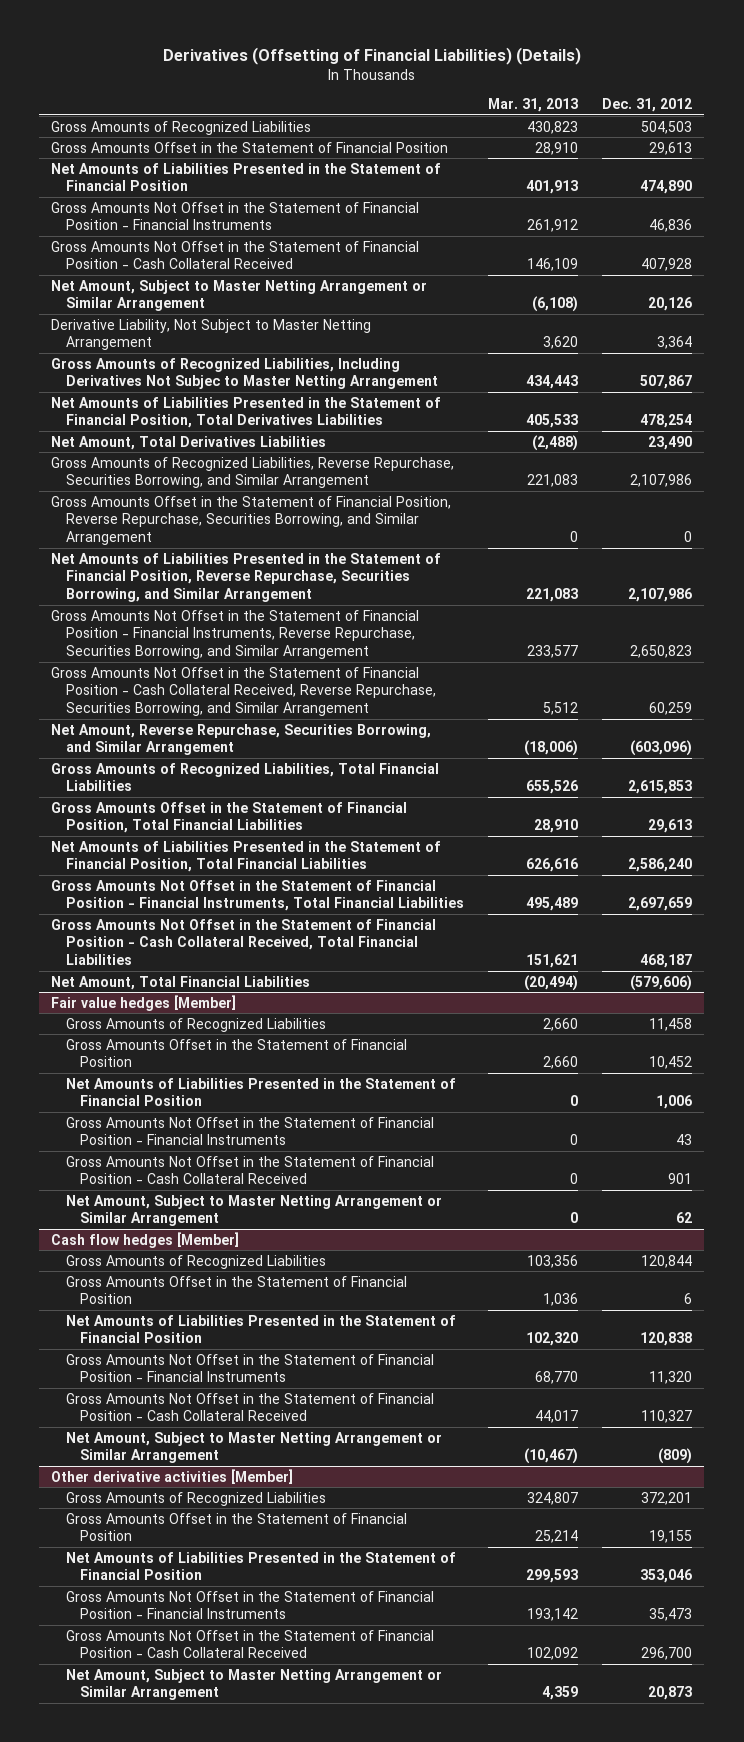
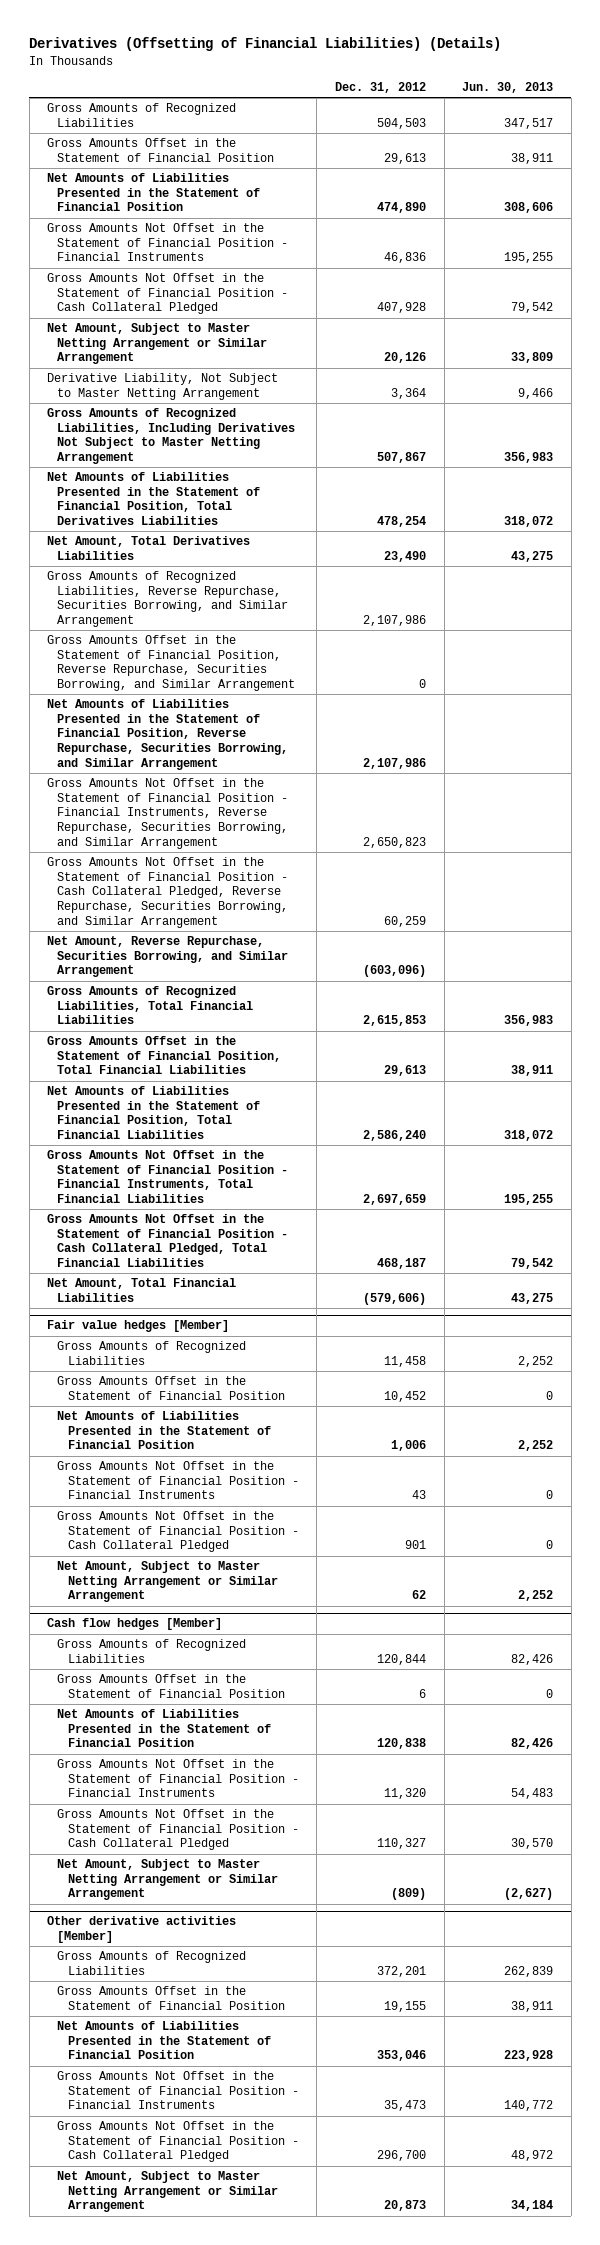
[487,98,578,113] Mar. 31, 2013 -> none
none -> [462,81,554,93] Jun. 30, 2013
[51,240,420,270] Gross Amounts Not Offset in the Statement of Financial Position - Cash Collateral Received -> [47,273,289,315] Gross Amounts Not Offset in the Statement of Financial Position - Cash Collateral Pledged
[51,357,438,390] Gross Amounts of Recognized Liabilities, Including Derivatives Not Subjec to Master Netting Arrangement -> [47,408,296,465] Gross Amounts of Recognized Liabilities, Including Derivatives Not Subject to Master Netting Arrangement
[51,666,436,717] Gross Amounts Not Offset in the Statement of Financial Position - Cash Collateral Received, Reverse Repurchase, Securities Borrowing, and Similar Arrangement -> [47,857,289,928] Gross Amounts Not Offset in the Statement of Financial Position - Cash Collateral Pledged, Reverse Repurchase, Securities Borrowing, and Similar Arrangement
[51,918,437,966] Gross Amounts Not Offset in the Statement of Financial Position - Cash Collateral Received, Total Financial Liabilities -> [47,1214,289,1268] Gross Amounts Not Offset in the Statement of Financial Position - Cash Collateral Pledged, Total Financial Liabilities
[65,1155,434,1185] Gross Amounts Not Offset in the Statement of Financial Position - Cash Collateral Received -> [57,1511,299,1553] Gross Amounts Not Offset in the Statement of Financial Position - Cash Collateral Pledged
[65,1392,434,1422] Gross Amounts Not Offset in the Statement of Financial Position - Cash Collateral Received -> [57,1809,299,1851] Gross Amounts Not Offset in the Statement of Financial Position - Cash Collateral Pledged
[65,1629,434,1659] Gross Amounts Not Offset in the Statement of Financial Position - Cash Collateral Received -> [57,2121,299,2163] Gross Amounts Not Offset in the Statement of Financial Position - Cash Collateral Pledged

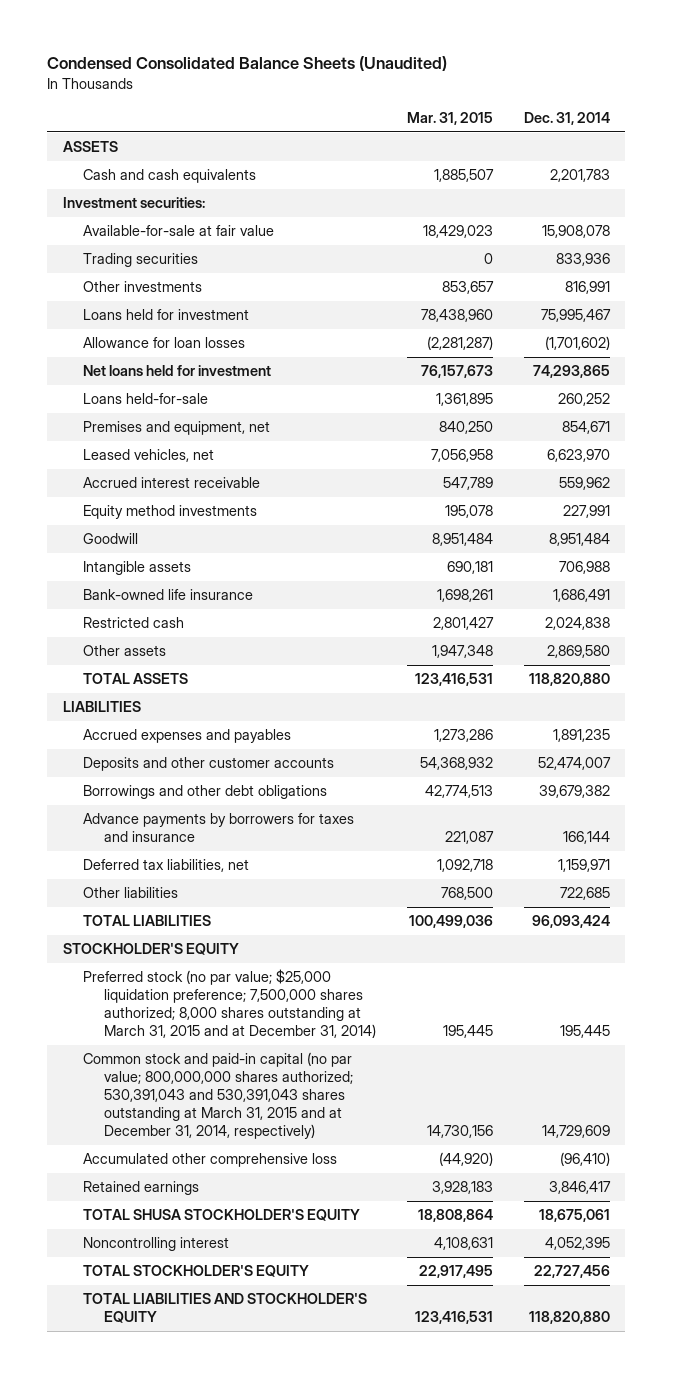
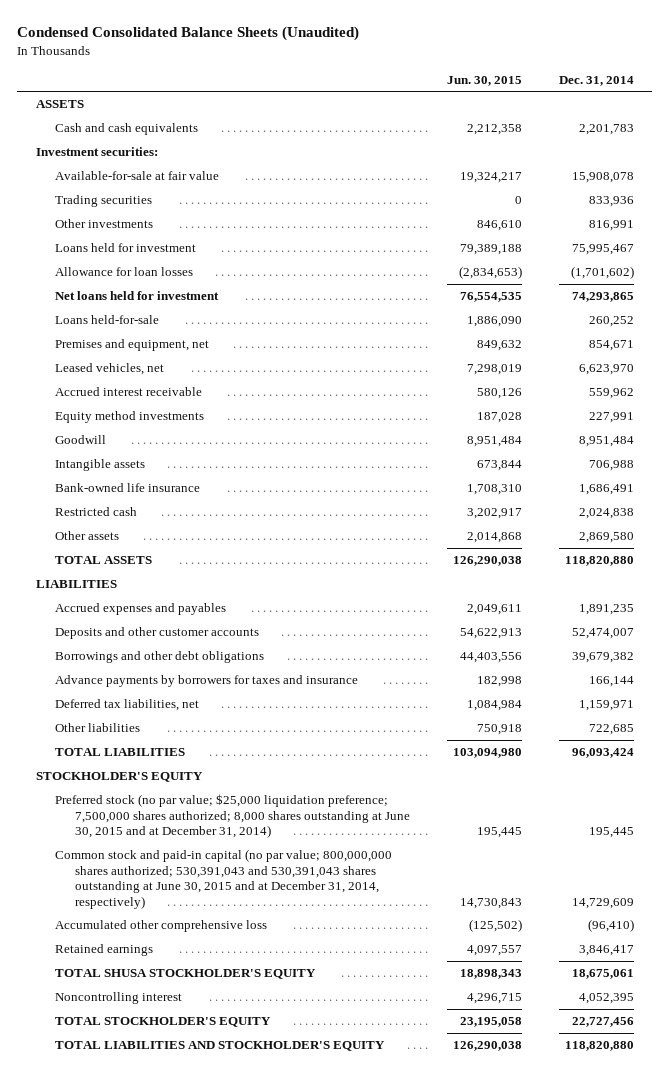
[406,111,493,125] Mar. 31, 2015 -> none
none -> [446,75,522,86] Jun. 30, 2015
[83,969,376,1039] Preferred stock (no par value; $25,000 liquidation preference; 7,500,000 shares authorized; 8,000 shares outstanding at March 31, 2015 and at December 31, 2014) -> [55,794,410,839] Preferred stock (no par value; $25,000 liquidation preference; 7,500,000 shares authorized; 8,000 shares outstanding at June 30, 2015 and at December 31, 2014)
[83,1052,353,1139] Common stock and paid-in capital (no par value; 800,000,000 shares authorized; 530,391,043 and 530,391,043 shares outstanding at March 31, 2015 and at December 31, 2014, respectively) -> [55,849,393,909] Common stock and paid-in capital (no par value; 800,000,000 shares authorized; 530,391,043 and 530,391,043 shares outstanding at June 30, 2015 and at December 31, 2014, respectively)

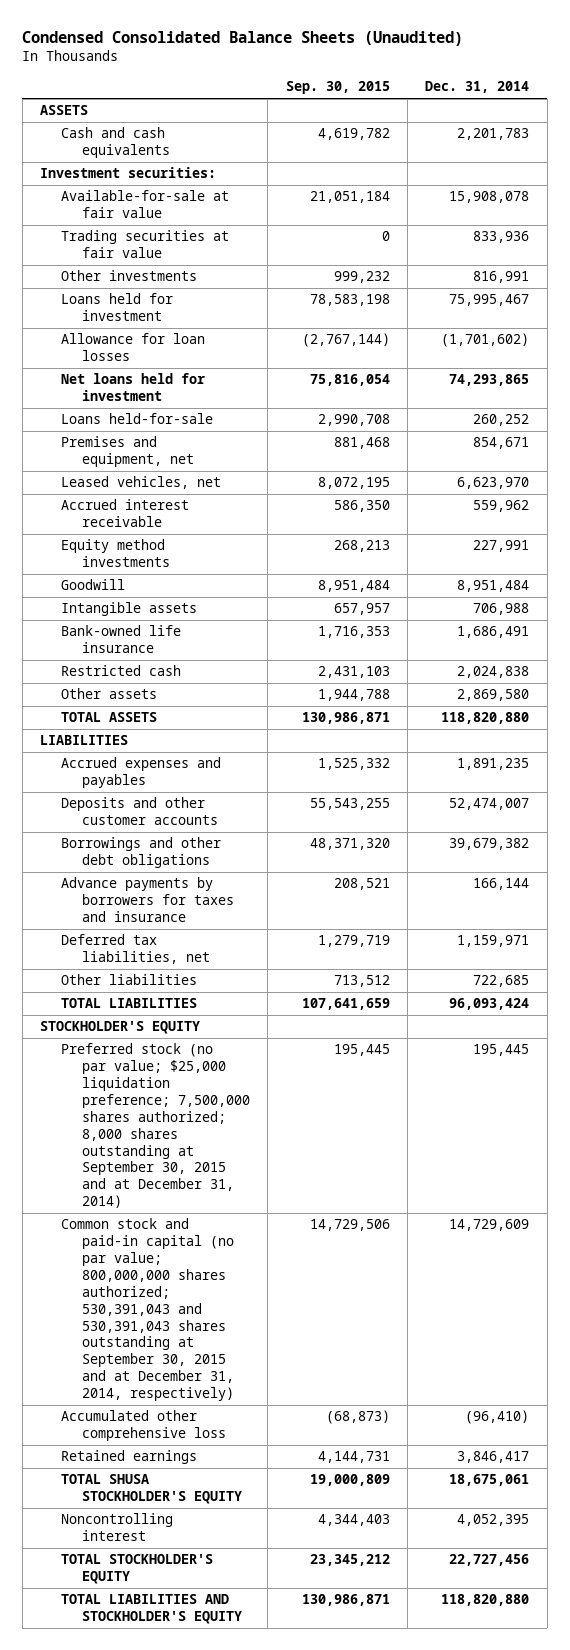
[446,75,522,86] Jun. 30, 2015 -> none
none -> [285,81,390,95] Sep. 30, 2015
[55,195,153,208] Trading securities -> [61,230,230,259] Trading securities at fair value
[55,794,410,839] Preferred stock (no par value; $25,000 liquidation preference; 7,500,000 shares authorized; 8,000 shares outstanding at June 30, 2015 and at December 31, 2014) -> [61,1043,251,1209] Preferred stock (no par value; $25,000 liquidation preference; 7,500,000 shares authorized; 8,000 shares outstanding at September 30, 2015 and at December 31, 2014)
[55,849,393,909] Common stock and paid-in capital (no par value; 800,000,000 shares authorized; 530,391,043 and 530,391,043 shares outstanding at June 30, 2015 and at December 31, 2014, respectively) -> [61,1218,235,1401] Common stock and paid-in capital (no par value; 800,000,000 shares authorized; 530,391,043 and 530,391,043 shares outstanding at September 30, 2015 and at December 31, 2014, respectively)

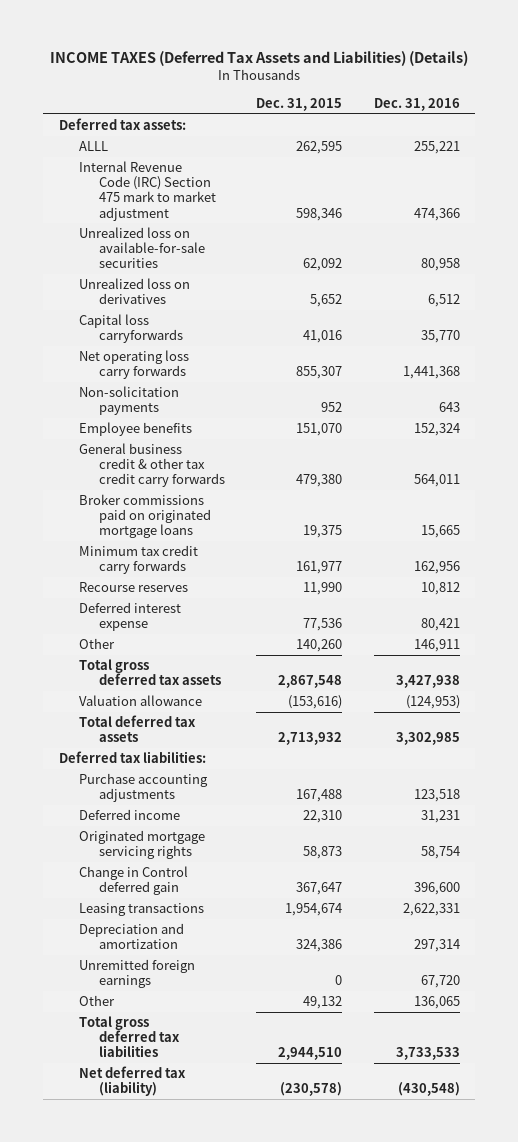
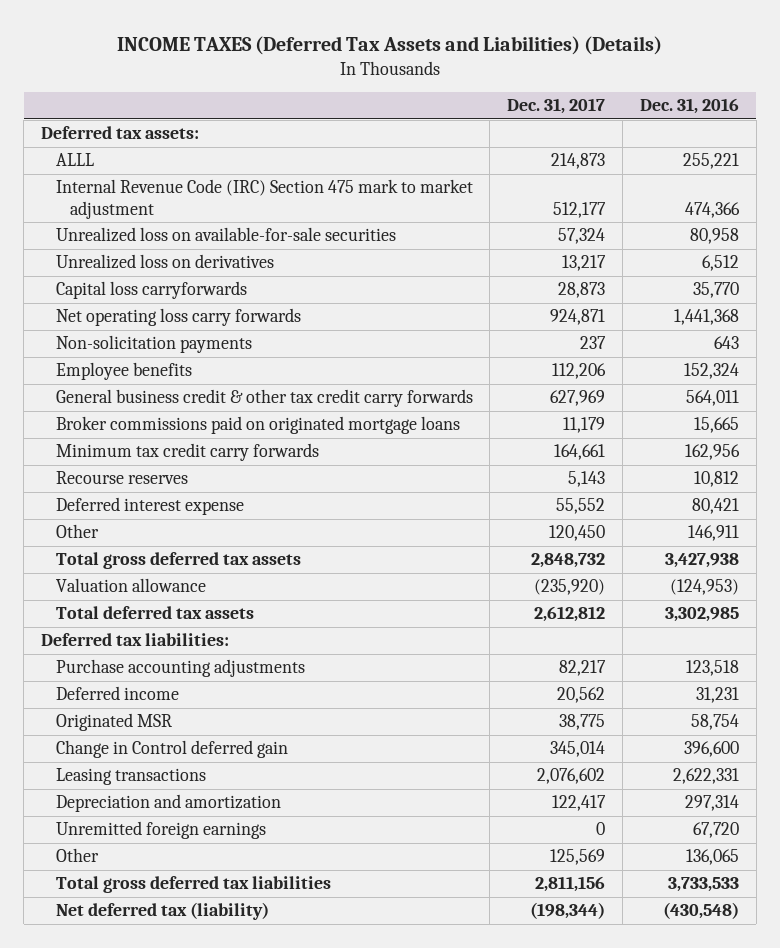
[256,98,343,112] Dec. 31, 2015 -> none
none -> [507,98,606,115] Dec. 31, 2017
[79,829,206,860] Originated mortgage servicing rights -> [55,713,172,732] Originated MSR

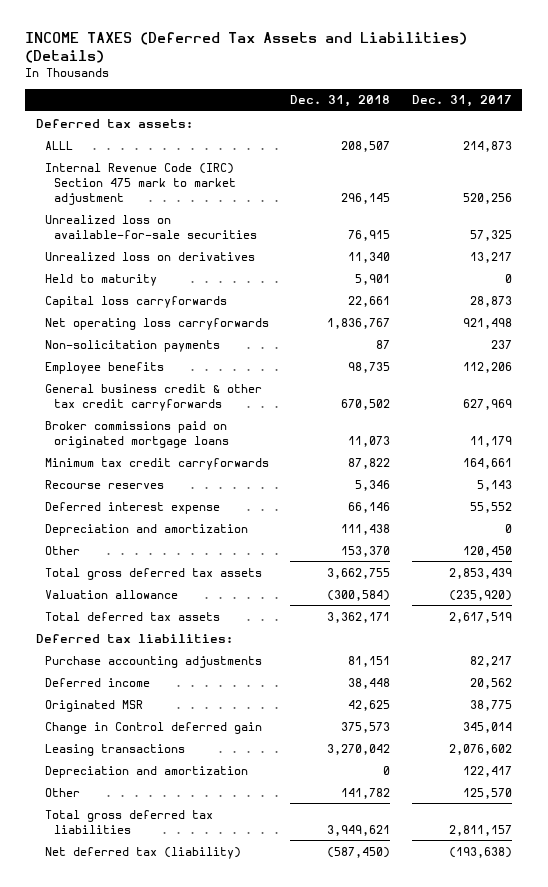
[639,98,739,115] Dec. 31, 2016 -> none
none -> [290,95,391,108] Dec. 31, 2018
[553,201,607,218] 512,177 -> [462,192,512,204] 520,256
[558,228,606,245] 57,324 -> [469,229,512,241] 57,325
none -> [44,273,157,286] Held to maturity
[55,308,301,327] Net operating loss carry forwards -> [44,317,269,330] Net operating loss carryforwards
[550,309,606,326] 924,871 -> [462,317,512,329] 921,498
[55,389,473,408] General business credit & other tax credit carry forwards -> [44,383,262,411] General business credit & other tax credit carryforwards
[55,443,319,462] Minimum tax credit carry forwards -> [44,457,269,470] Minimum tax credit carryforwards
none -> [44,523,248,536] Depreciation and amortization
[531,553,606,569] 2,848,732 -> [448,567,512,579] 2,853,439
[534,606,606,623] 2,612,812 -> [448,611,512,623] 2,617,519
[55,821,266,840] Unremitted foreign earnings -> none
[550,849,606,866] 125,569 -> [462,787,512,799] 125,570
[535,876,606,893] 2,811,156 -> [448,824,512,836] 2,811,157
[530,902,606,920] (198,344) -> [448,846,512,858] (193,638)

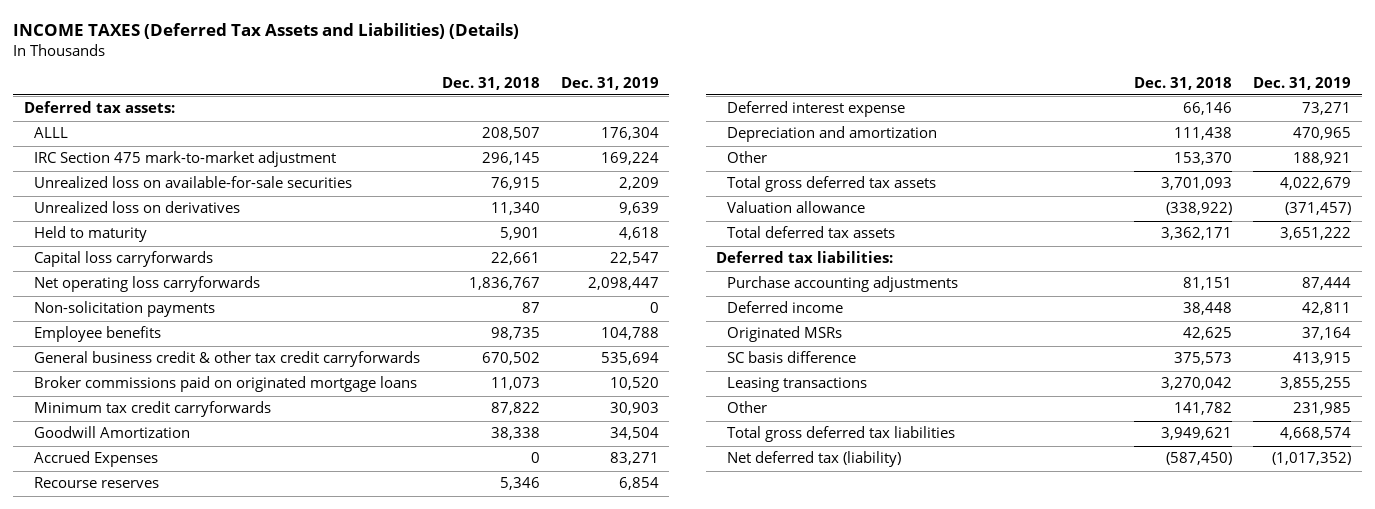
[411,95,512,108] Dec. 31, 2017 -> none
none -> [560,76,659,90] Dec. 31, 2019
[44,162,236,205] Internal Revenue Code (IRC) Section 475 mark to market adjustment -> [34,151,337,168] IRC Section 475 mark-to-market adjustment
none -> [34,426,191,439] Goodwill Amortization
none -> [34,451,159,468] Accrued Expenses
[327,567,391,579] 3,662,755 -> [1160,177,1232,191] 3,701,093
[327,589,391,601] (300,584) -> [1165,202,1232,216] (338,922)
[44,699,143,712] Originated MSR -> [726,326,842,343] Originated MSRs
[44,721,262,734] Change in Control deferred gain -> [726,351,856,364] SC basis difference
[44,765,248,778] Depreciation and amortization -> none

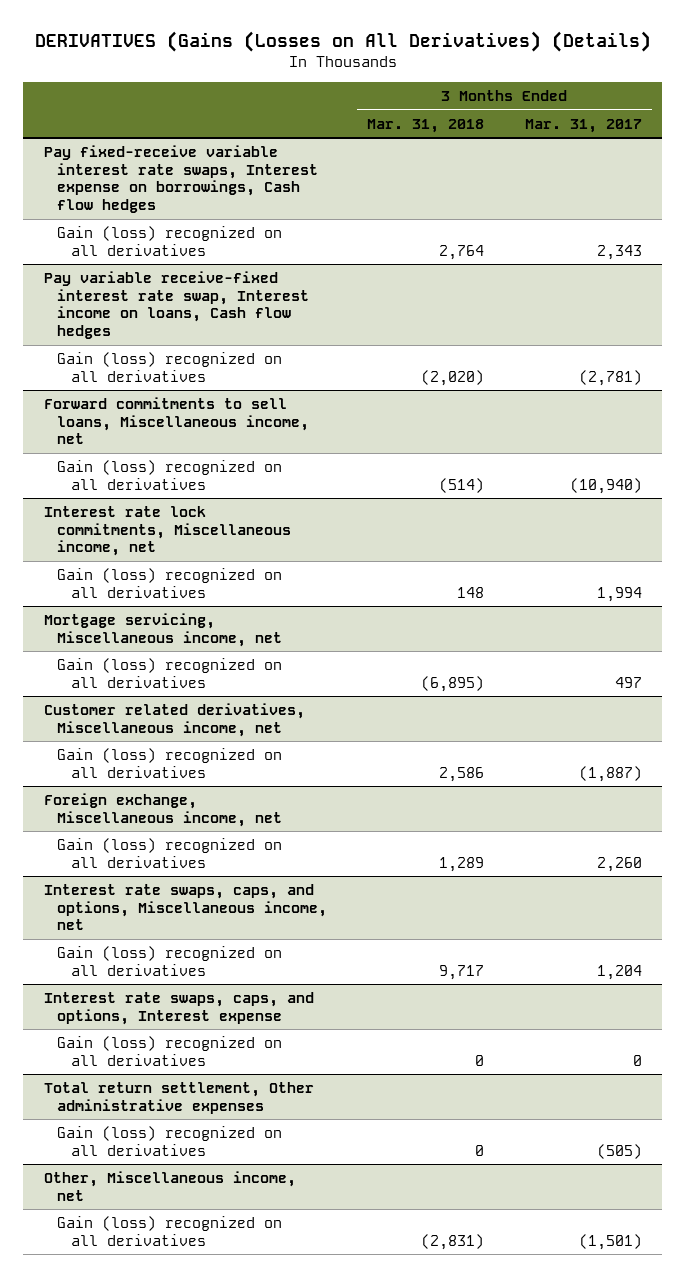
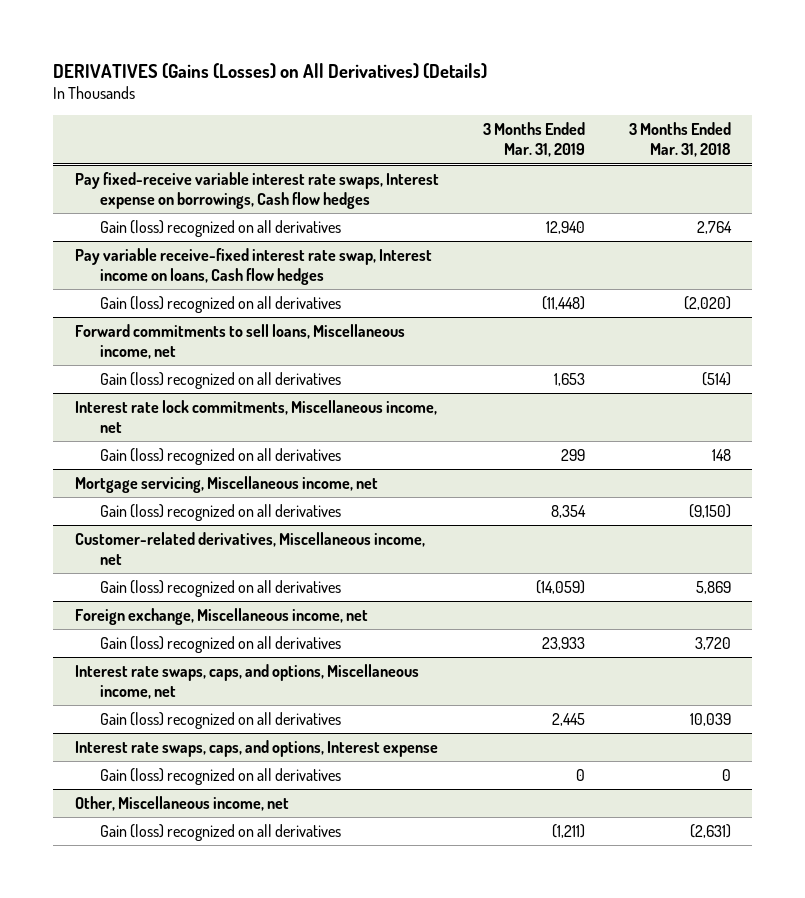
[34,30,651,52] DERIVATIVES (Gains (Losses on All Derivatives) (Details) -> [52,62,487,79] DERIVATIVES (Gains (Losses) on All Derivatives) (Details)
[524,118,642,133] Mar. 31, 2017 -> none
none -> [482,122,585,158] 3 Months Ended Mar. 31, 2019
[421,675,485,692] (6,895) -> [688,504,731,519] (9,150)
[43,703,305,737] Customer related derivatives, Miscellaneous income, net -> [74,532,425,565] Customer-related derivatives, Miscellaneous income, net
[439,766,485,782] 2,586 -> [695,581,731,595] 5,869
[439,856,485,872] 1,289 -> [694,637,731,651] 3,720
[439,964,485,980] 9,717 -> [689,713,731,727] 10,039
[43,1082,314,1114] Total return settlement, Other administrative expenses -> none
[57,1126,283,1156] Gain (loss) recognized on all derivatives -> none
[421,1233,485,1250] (2,831) -> [689,824,731,839] (2,631)

